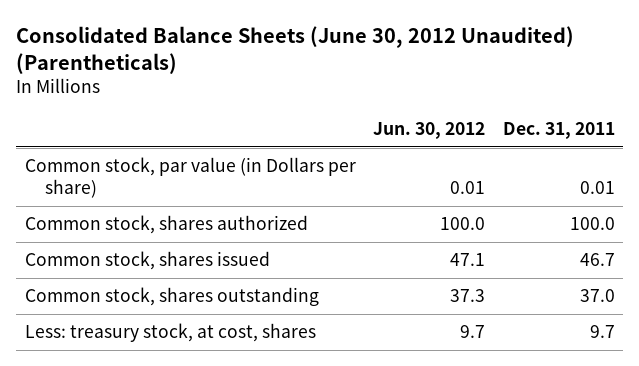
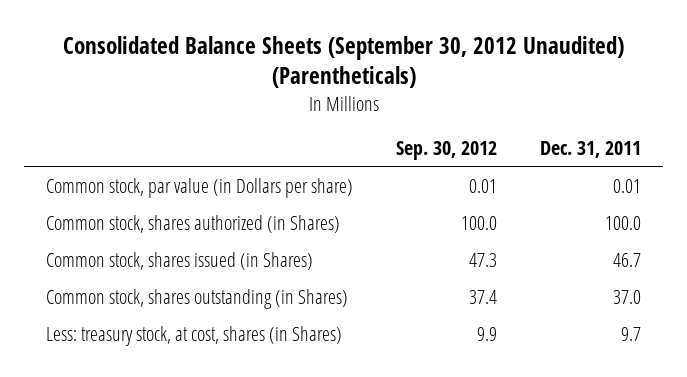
[16,26,575,75] Consolidated Balance Sheets (June 30, 2012 Unaudited) (Parentheticals) -> [62,36,624,89] Consolidated Balance Sheets (September 30, 2012 Unaudited) (Parentheticals)
[373,121,486,139] Jun. 30, 2012 -> none
none -> [396,141,498,161] Sep. 30, 2012
[24,215,308,235] Common stock, shares authorized -> [45,215,340,234] Common stock, shares authorized (in Shares)
[24,251,270,271] Common stock, shares issued -> [45,252,313,271] Common stock, shares issued (in Shares)
[24,287,319,307] Common stock, shares outstanding -> [45,289,348,310] Common stock, shares outstanding (in Shares)
[24,323,316,343] Less: treasury stock, at cost, shares -> [45,326,342,347] Less: treasury stock, at cost, shares (in Shares)

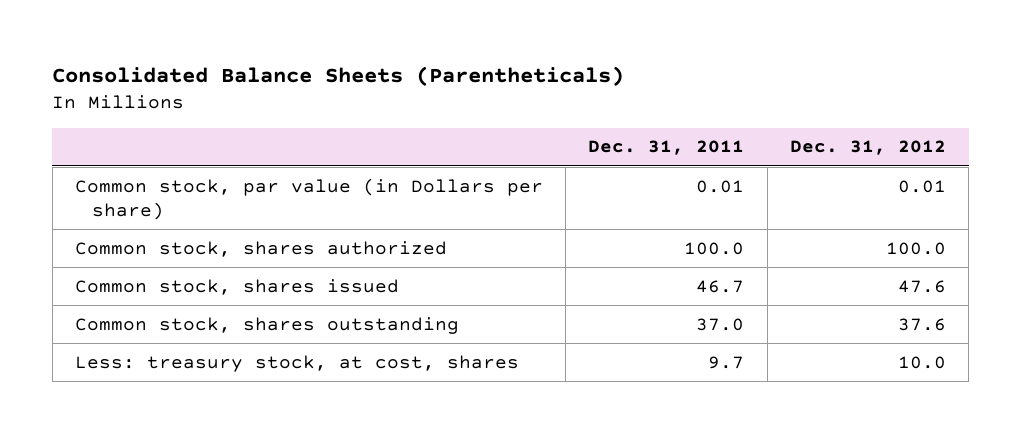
[62,36,624,89] Consolidated Balance Sheets (September 30, 2012 Unaudited) (Parentheticals) -> [52,66,625,87] Consolidated Balance Sheets (Parentheticals)
[396,141,498,161] Sep. 30, 2012 -> none
none -> [789,140,946,156] Dec. 31, 2012
[45,215,340,234] Common stock, shares authorized (in Shares) -> [74,240,447,257] Common stock, shares authorized
[45,252,313,271] Common stock, shares issued (in Shares) -> [74,278,399,295] Common stock, shares issued
[45,289,348,310] Common stock, shares outstanding (in Shares) -> [74,316,459,334] Common stock, shares outstanding
[45,326,342,347] Less: treasury stock, at cost, shares (in Shares) -> [74,354,519,372] Less: treasury stock, at cost, shares

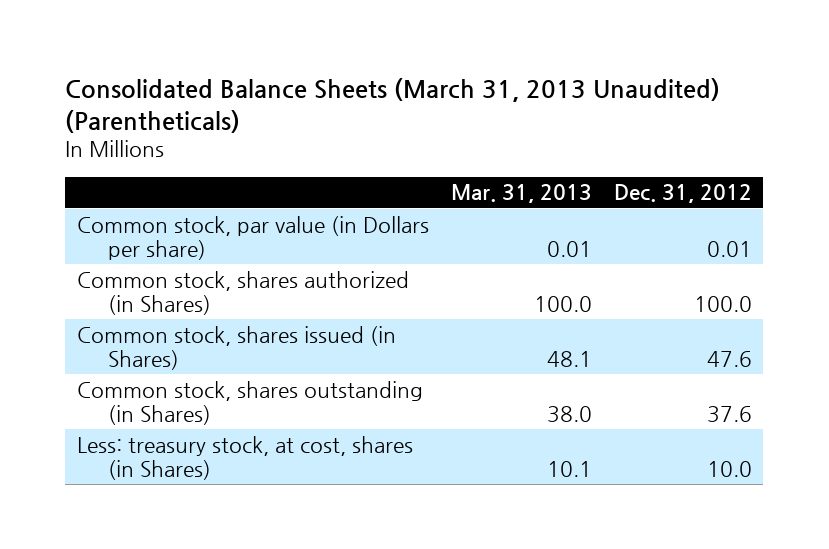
[52,66,625,87] Consolidated Balance Sheets (Parentheticals) -> [65,78,721,133] Consolidated Balance Sheets (March 31, 2013 Unaudited) (Parentheticals)
[588,140,745,156] Dec. 31, 2011 -> none
none -> [450,184,592,204] Mar. 31, 2013
[74,240,447,257] Common stock, shares authorized -> [76,270,409,315] Common stock, shares authorized (in Shares)
[74,278,399,295] Common stock, shares issued -> [76,325,396,370] Common stock, shares issued (in Shares)
[74,316,459,334] Common stock, shares outstanding -> [76,380,423,425] Common stock, shares outstanding (in Shares)
[74,354,519,372] Less: treasury stock, at cost, shares -> [76,435,413,480] Less: treasury stock, at cost, shares (in Shares)

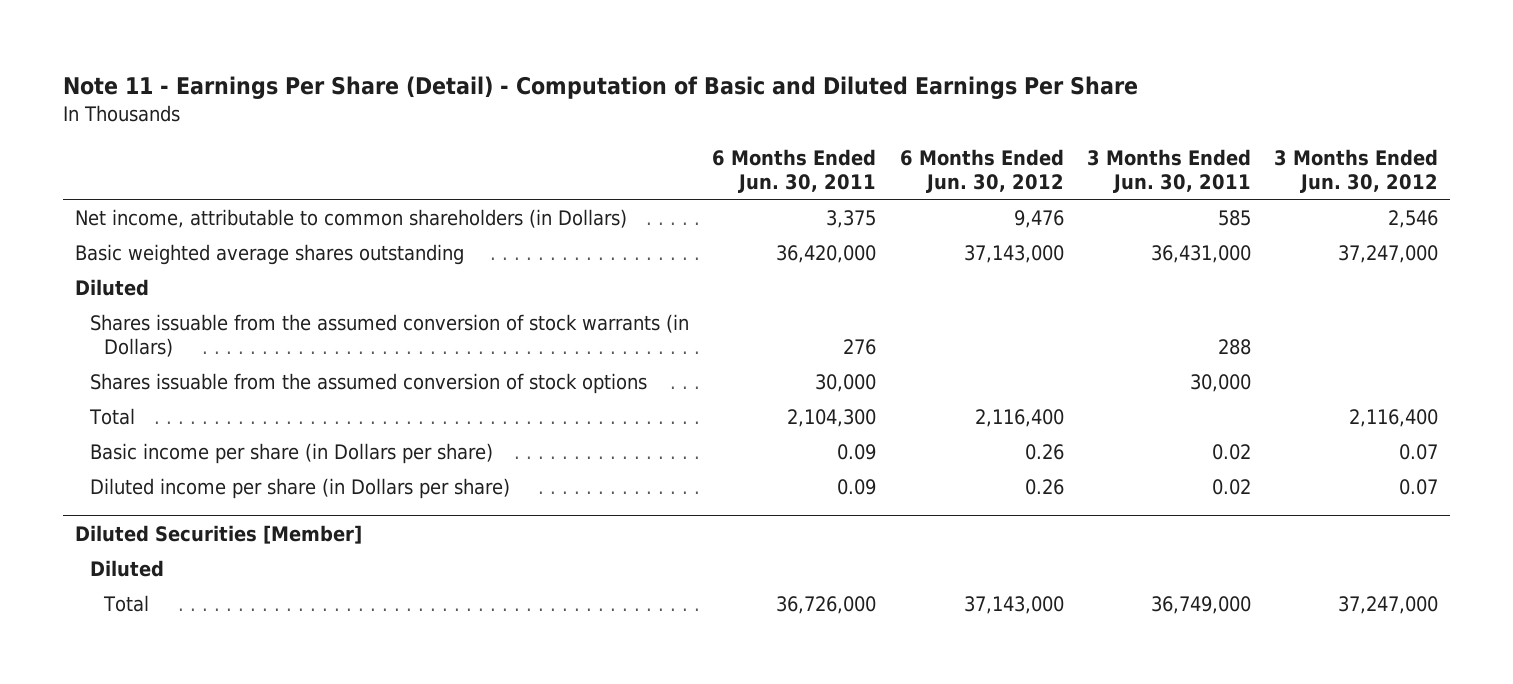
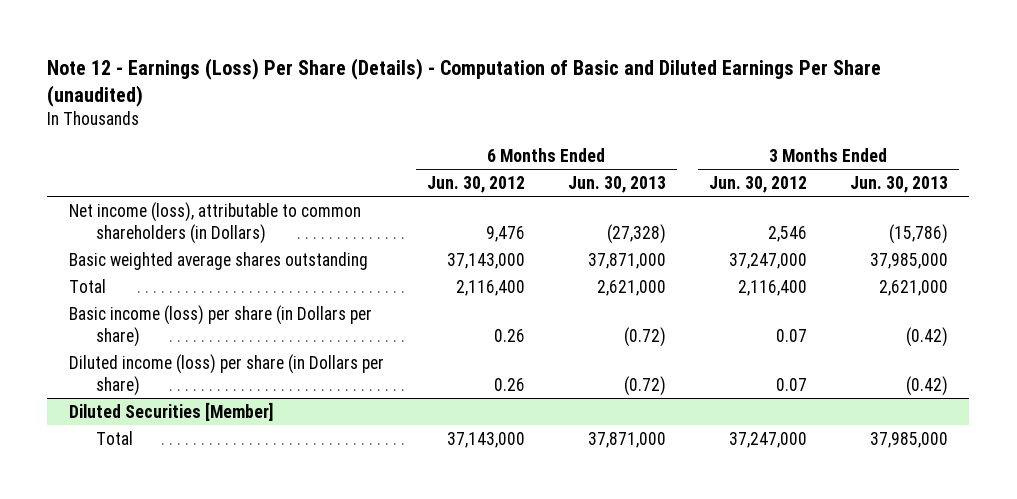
[63,75,1139,99] Note 11 - Earnings Per Share (Detail) - Computation of Basic and Diluted Earnings Per Share -> [47,57,882,107] Note 12 - Earnings (Loss) Per Share (Details) - Computation of Basic and Diluted Earnings Per Share (unaudited)
[712,149,877,194] 6 Months Ended Jun. 30, 2011 -> none
[1087,149,1252,194] 3 Months Ended Jun. 30, 2011 -> none
none -> [567,176,666,194] Jun. 30, 2013
none -> [849,176,948,194] Jun. 30, 2013
[74,208,627,228] Net income, attributable to common shareholders (in Dollars) -> [68,201,361,244] Net income (loss), attributable to common shareholders (in Dollars)
[74,278,149,296] Diluted -> none
[89,313,689,357] Shares issuable from the assumed conversion of stock warrants (in Dollars) -> none
[89,372,647,394] Shares issuable from the assumed conversion of stock options -> none
[89,442,493,464] Basic income per share (in Dollars per share) -> [68,304,372,347] Basic income (loss) per share (in Dollars per share)
[89,477,510,499] Diluted income per share (in Dollars per share) -> [68,353,384,396] Diluted income (loss) per share (in Dollars per share)
[89,559,164,577] Diluted -> none

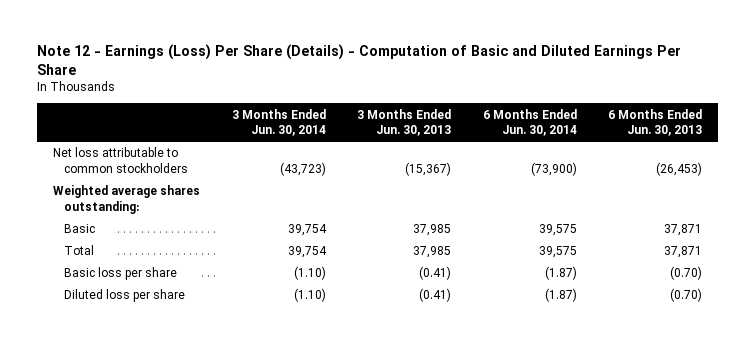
[47,57,882,107] Note 12 - Earnings (Loss) Per Share (Details) - Computation of Basic and Diluted Earnings Per Share (unaudited) -> [37,44,682,75] Note 12 - Earnings (Loss) Per Share (Details) - Computation of Basic and Diluted Earnings Per Share
[426,176,525,194] Jun. 30, 2012 -> none
[708,176,807,194] Jun. 30, 2012 -> none
none -> [231,108,326,137] 3 Months Ended Jun. 30, 2014
none -> [482,108,577,137] 6 Months Ended Jun. 30, 2014
[68,401,273,421] Diluted Securities [Member] -> none
[95,430,133,445] Total -> none
[68,201,361,244] Net income (loss), attributable to common shareholders (in Dollars) -> [53,147,189,173] Net loss attributable to common stockholders
[606,223,666,244] (27,328) -> [656,161,703,176] (26,453)
[888,223,948,244] (15,786) -> [405,161,452,176] (15,367)
none -> [53,185,201,214] Weighted average shares outstanding:
[68,251,368,270] Basic weighted average shares outstanding -> [64,224,96,234] Basic
[587,252,666,269] 37,871,000 -> [664,224,703,237] 37,871
[869,252,948,269] 37,985,000 -> [413,224,452,237] 37,985
[596,279,666,296] 2,621,000 -> [664,246,703,259] 37,871
[878,279,948,296] 2,621,000 -> [413,246,452,259] 37,985
[68,304,372,347] Basic income (loss) per share (in Dollars per share) -> [64,267,178,281] Basic loss per share
[623,326,666,347] (0.72) -> [670,266,703,281] (0.70)
[905,326,948,347] (0.42) -> [419,266,452,281] (0.41)
[68,353,384,396] Diluted income (loss) per share (in Dollars per share) -> [64,289,186,303] Diluted loss per share
[623,375,666,396] (0.72) -> [670,288,703,303] (0.70)
[905,375,948,396] (0.42) -> [419,288,452,303] (0.41)

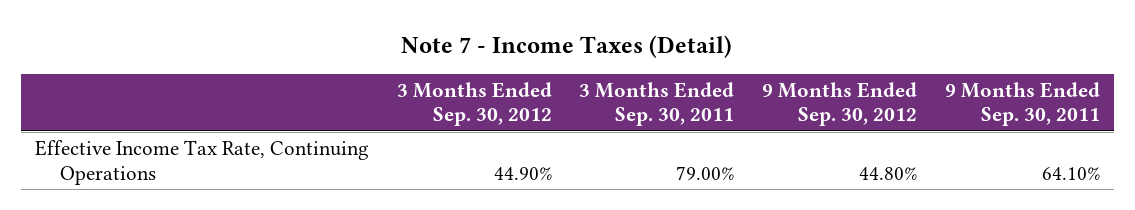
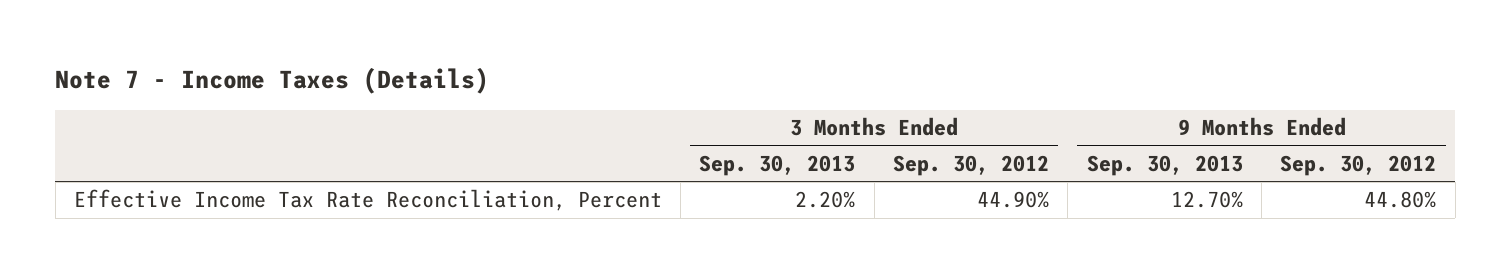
[401,34,733,58] Note 7 - Income Taxes (Detail) -> [55,67,490,95] Note 7 - Income Taxes (Details)
[579,81,735,127] 3 Months Ended Sep. 30, 2011 -> none
[945,81,1101,127] 9 Months Ended Sep. 30, 2011 -> none
none -> [699,154,856,176] Sep. 30, 2013
none -> [1086,154,1243,176] Sep. 30, 2013
[34,139,369,185] Effective Income Tax Rate, Continuing Operations -> [73,189,662,212] Effective Income Tax Rate Reconciliation, Percent

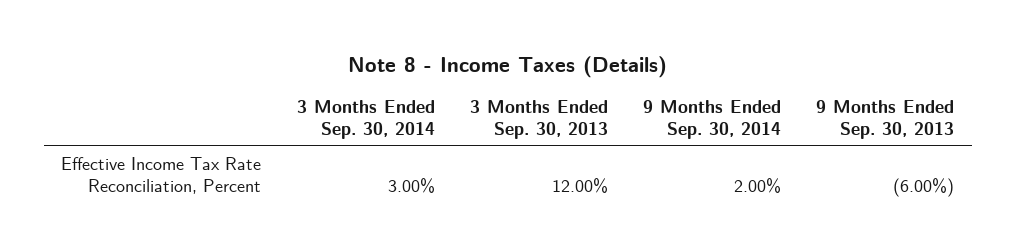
[55,67,490,95] Note 7 - Income Taxes (Details) -> [347,55,667,78] Note 8 - Income Taxes (Details)
[893,154,1050,176] Sep. 30, 2012 -> none
[1280,154,1437,176] Sep. 30, 2012 -> none
none -> [296,99,435,139] 3 Months Ended Sep. 30, 2014
none -> [643,99,782,139] 9 Months Ended Sep. 30, 2014
[795,191,856,209] 2.20% -> [551,178,608,194] 12.00%
[1170,191,1243,209] 12.70% -> [893,178,955,198] (6.00%)

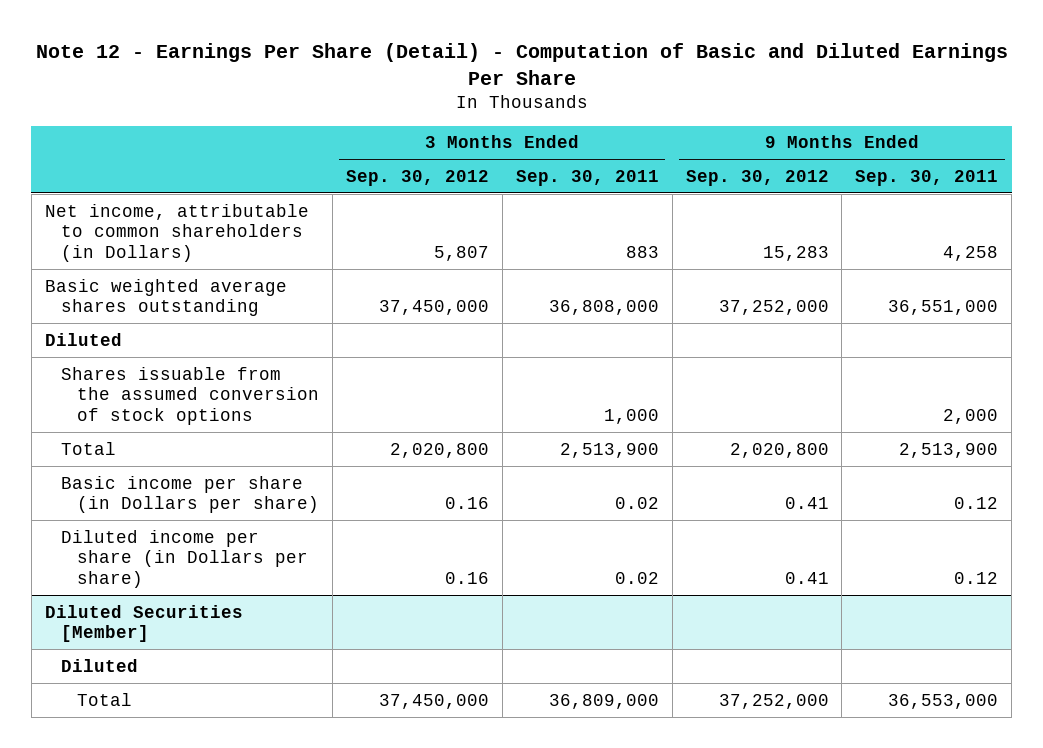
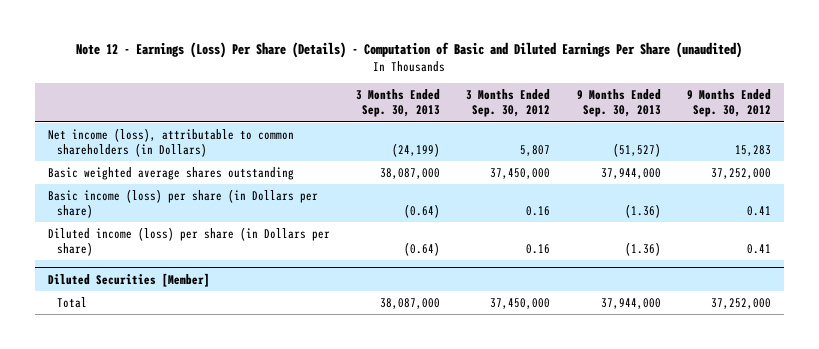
[35,43,1008,85] Note 12 - Earnings Per Share (Detail) - Computation of Basic and Diluted Earnings Per Share -> [76,42,743,59] Note 12 - Earnings (Loss) Per Share (Details) - Computation of Basic and Diluted Earnings Per Share (unaudited)
[515,169,659,186] Sep. 30, 2011 -> none
[855,169,999,186] Sep. 30, 2011 -> none
none -> [356,89,441,118] 3 Months Ended Sep. 30, 2013
none -> [576,89,661,118] 9 Months Ended Sep. 30, 2013
[44,203,309,262] Net income, attributable to common shareholders (in Dollars) -> [47,127,294,158] Net income (loss), attributable to common shareholders (in Dollars)
[44,332,122,346] Diluted -> none
[60,366,319,425] Shares issuable from the assumed conversion of stock options -> none
[60,441,116,455] Total -> none
[60,475,319,514] Basic income per share (in Dollars per share) -> [47,188,318,219] Basic income (loss) per share (in Dollars per share)
[60,529,308,588] Diluted income per share (in Dollars per share) -> [47,226,330,257] Diluted income (loss) per share (in Dollars per share)
[60,658,138,672] Diluted -> none

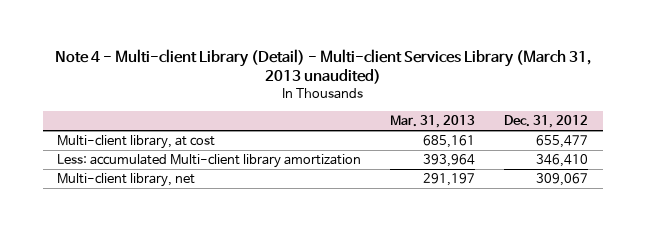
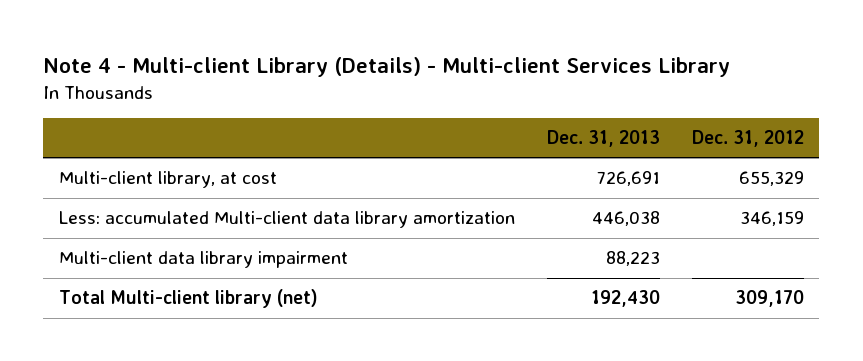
[54,48,591,85] Note 4 - Multi-client Library (Detail) - Multi-client Services Library (March 31, 2013 unaudited) -> [43,56,731,77] Note 4 - Multi-client Library (Details) - Multi-client Services Library
[390,114,476,128] Mar. 31, 2013 -> none
none -> [546,129,660,147] Dec. 31, 2013
[536,135,589,149] 655,477 -> [738,171,804,187] 655,329
[57,154,362,169] Less: accumulated Multi-client library amortization -> [59,211,516,229] Less: accumulated Multi-client data library amortization
[536,154,589,168] 346,410 -> [739,211,804,227] 346,159
none -> [59,251,349,269] Multi-client data library impairment
[57,173,196,188] Multi-client library, net -> [59,289,319,309] Total Multi-client library (net)
[536,173,589,187] 309,067 -> [734,290,804,308] 309,170

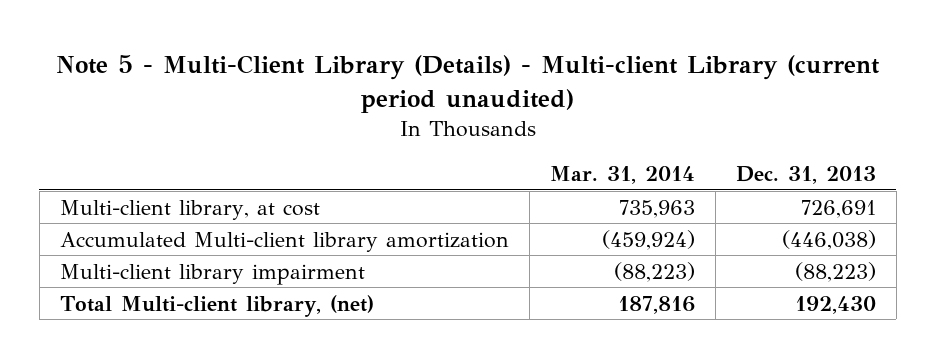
[43,56,731,77] Note 4 - Multi-client Library (Details) - Multi-client Services Library -> [55,54,880,113] Note 5 - Multi-Client Library (Details) - Multi-client Library (current period unaudited)
[691,129,804,147] Dec. 31, 2012 -> none
none -> [549,166,695,185] Mar. 31, 2014
[59,211,516,229] Less: accumulated Multi-client data library amortization -> [59,231,509,252] Accumulated Multi-client library amortization
[591,211,660,227] 446,038 -> [781,229,876,250] (446,038)
[59,251,349,269] Multi-client data library impairment -> [59,263,365,285] Multi-client library impairment
[605,251,660,267] 88,223 -> [794,261,876,282] (88,223)
[59,289,319,309] Total Multi-client library (net) -> [59,294,374,317] Total Multi-client library, (net)

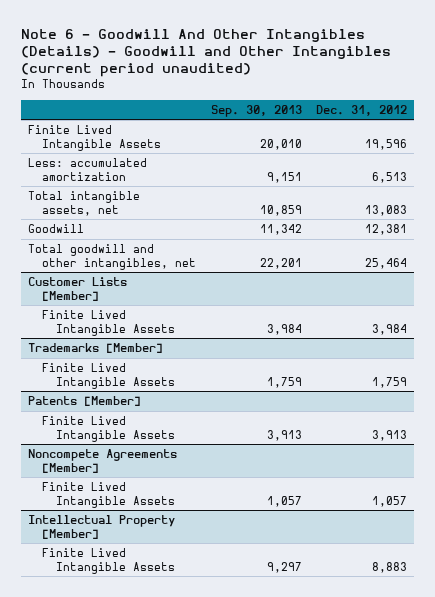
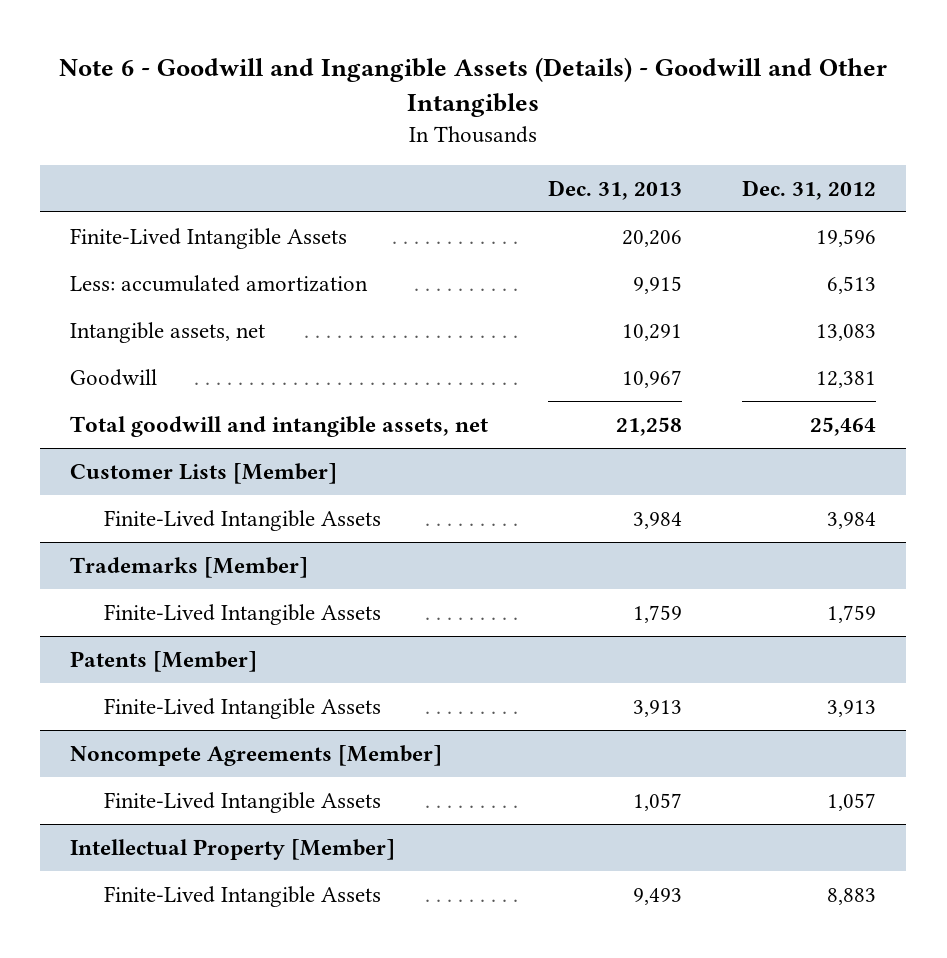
[21,28,392,78] Note 6 - Goodwill And Other Intangibles (Details) - Goodwill and Other Intangibles (current period unaudited) -> [59,56,888,118] Note 6 - Goodwill and Ingangible Assets (Details) - Goodwill and Other Intangibles
[210,104,302,117] Sep. 30, 2013 -> none
none -> [548,179,683,200] Dec. 31, 2013
[28,125,162,151] Finite Lived Intangible Assets -> [70,227,348,249] Finite-Lived Intangible Assets
[28,191,141,216] Total intangible assets, net -> [70,321,266,343] Intangible assets, net
[28,244,197,270] Total goodwill and other intangibles, net -> [70,415,489,437] Total goodwill and intangible assets, net
[42,310,176,336] Finite Lived Intangible Assets -> [104,509,382,531] Finite-Lived Intangible Assets
[42,363,176,389] Finite Lived Intangible Assets -> [104,603,382,625] Finite-Lived Intangible Assets
[42,416,176,442] Finite Lived Intangible Assets -> [104,697,382,719] Finite-Lived Intangible Assets
[42,482,176,508] Finite Lived Intangible Assets -> [104,791,382,813] Finite-Lived Intangible Assets
[42,548,176,574] Finite Lived Intangible Assets -> [104,885,382,907] Finite-Lived Intangible Assets

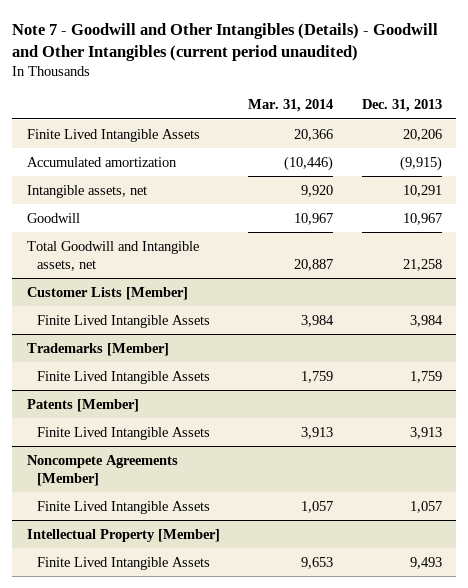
[59,56,888,118] Note 6 - Goodwill and Ingangible Assets (Details) - Goodwill and Other Intangibles -> [12,22,439,61] Note 7 - Goodwill and Other Intangibles (Details) - Goodwill and Other Intangibles (current period unaudited)
[742,179,877,200] Dec. 31, 2012 -> none
none -> [248,99,334,113] Mar. 31, 2014
[70,227,348,249] Finite-Lived Intangible Assets -> [26,128,200,142] Finite Lived Intangible Assets
[70,274,369,292] Less: accumulated amortization -> [26,156,177,167] Accumulated amortization
[633,275,683,294] 9,915 -> [399,155,442,171] (9,915)
[70,415,489,437] Total goodwill and intangible assets, net -> [26,240,199,271] Total Goodwill and Intangible assets, net
[104,509,382,531] Finite-Lived Intangible Assets -> [37,314,211,328] Finite Lived Intangible Assets
[104,603,382,625] Finite-Lived Intangible Assets -> [37,370,211,384] Finite Lived Intangible Assets
[104,697,382,719] Finite-Lived Intangible Assets -> [37,426,211,440] Finite Lived Intangible Assets
[104,791,382,813] Finite-Lived Intangible Assets -> [37,500,211,514] Finite Lived Intangible Assets
[104,885,382,907] Finite-Lived Intangible Assets -> [37,556,211,570] Finite Lived Intangible Assets

